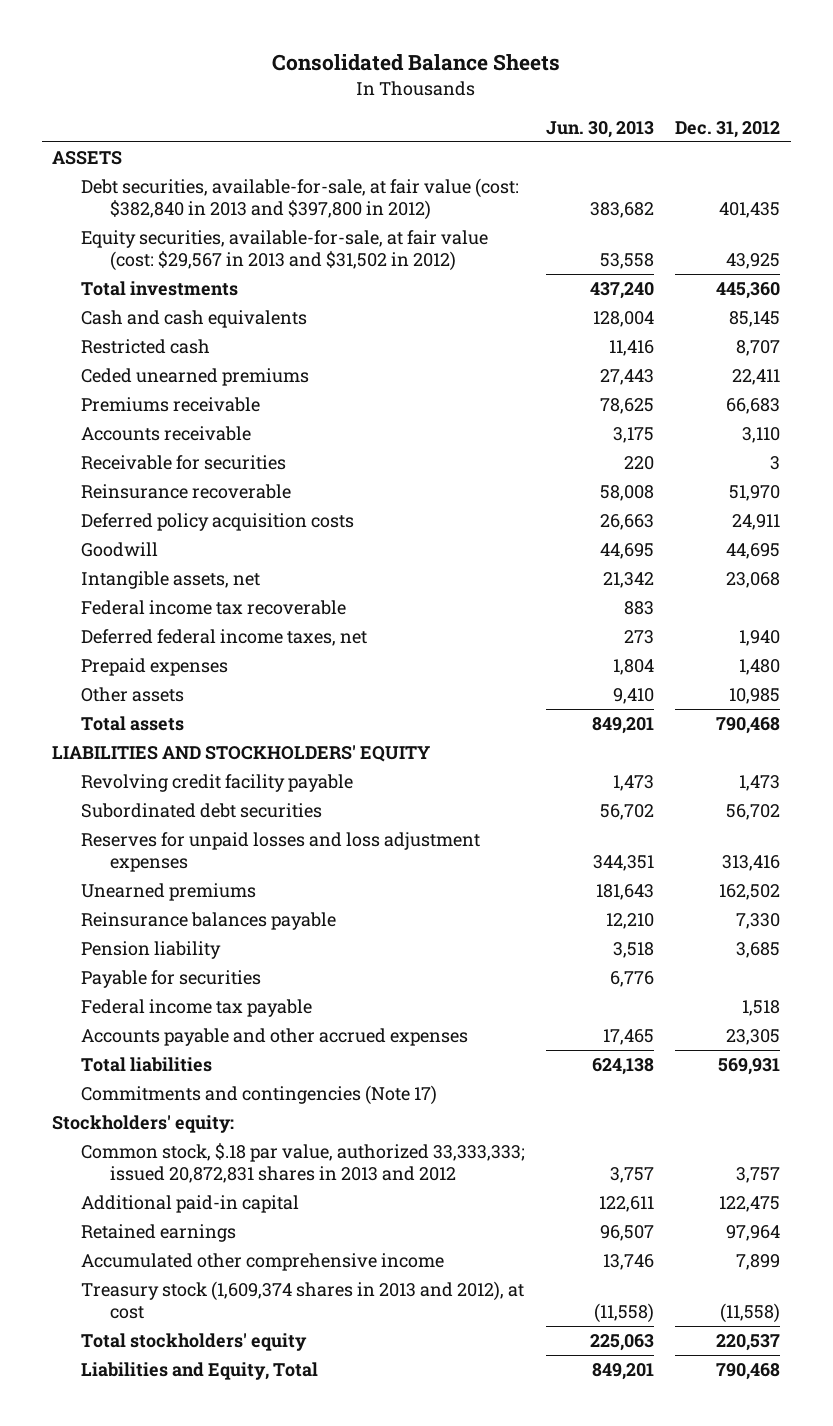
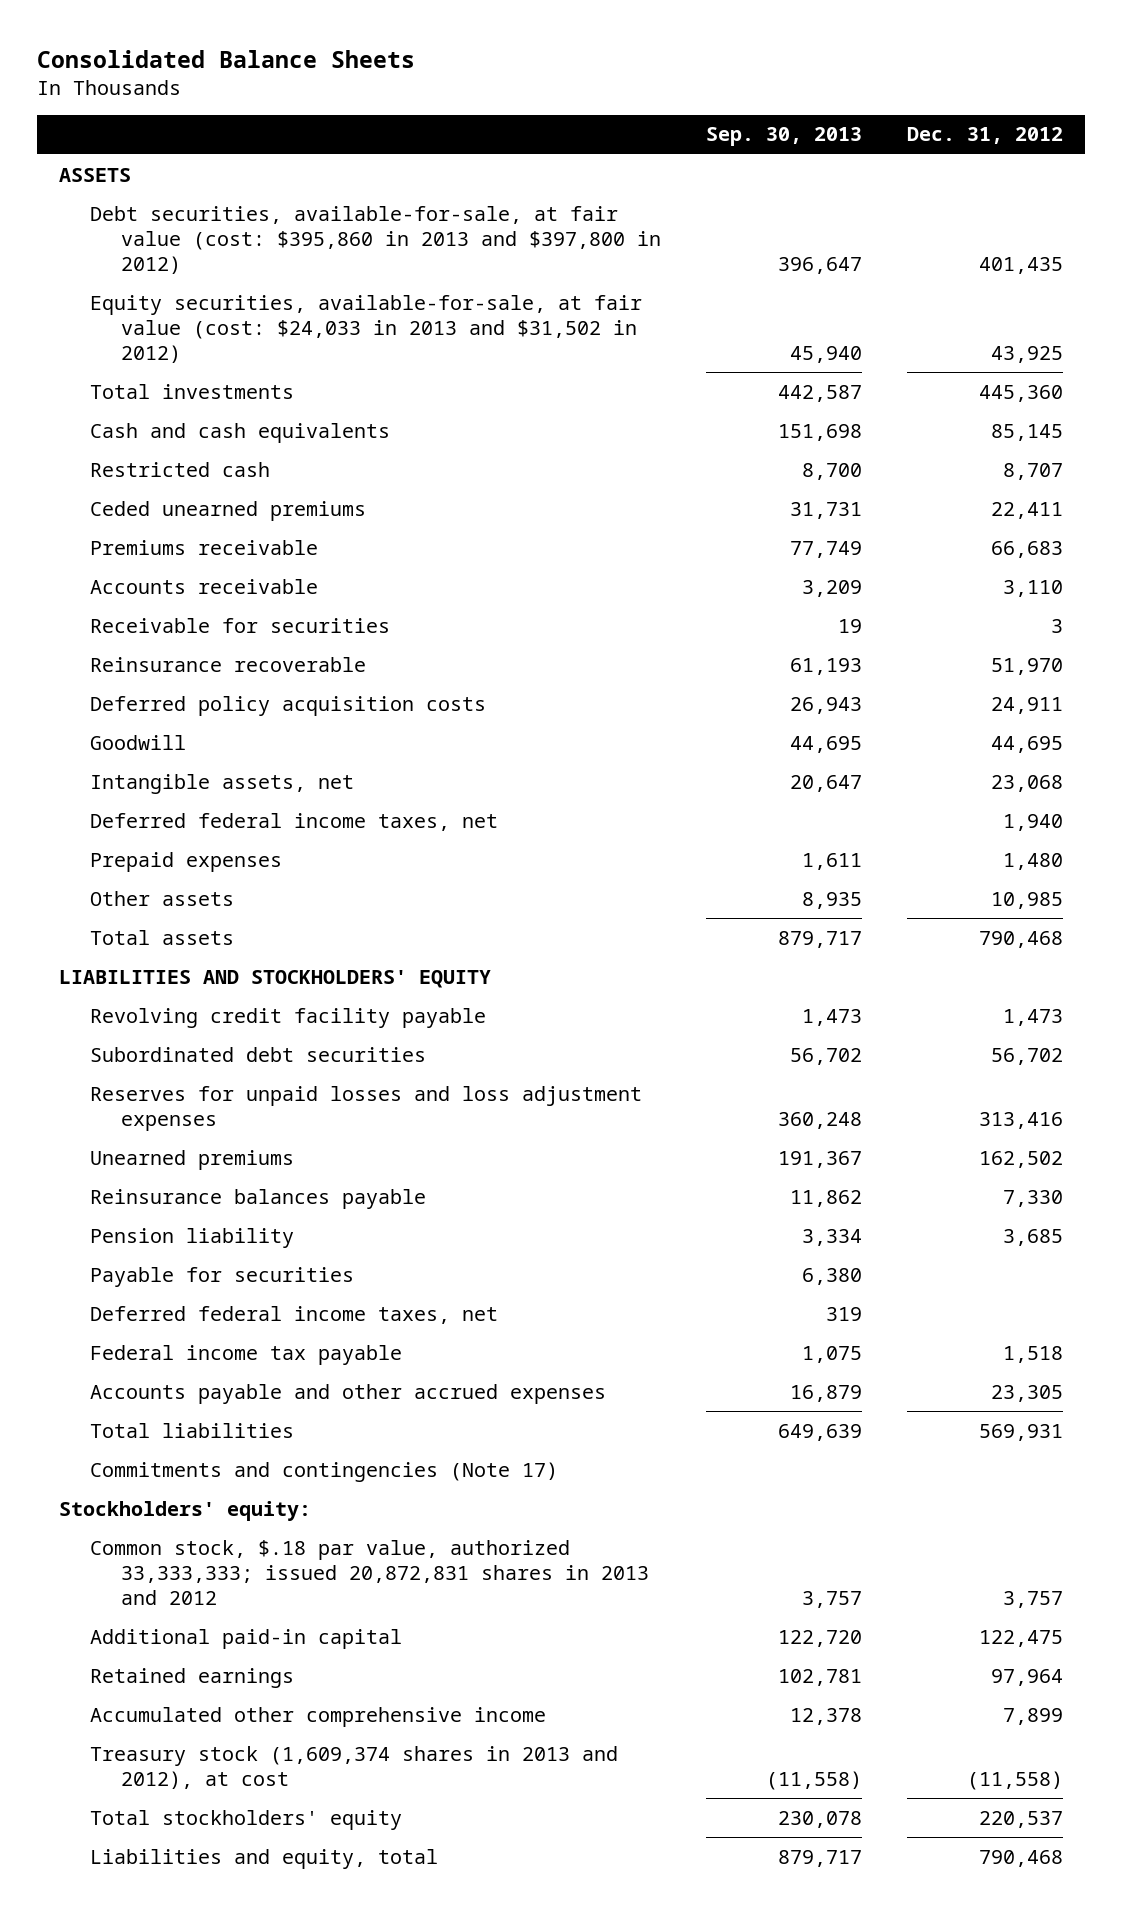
[546,120,655,138] Jun. 30, 2013 -> none
none -> [706,127,863,147] Sep. 30, 2013
[81,178,520,220] Debt securities, available-for-sale, at fair value (cost: $382,840 in 2013 and $397,800 in 2012) -> [90,205,662,274] Debt securities, available-for-sale, at fair value (cost: $395,860 in 2013 and $397,800 in 2012)
[81,230,489,271] Equity securities, available-for-sale, at fair value (cost: $29,567 in 2013 and $31,502 in 2012) -> [90,294,643,363] Equity securities, available-for-sale, at fair value (cost: $24,033 in 2013 and $31,502 in 2012)
[81,600,347,616] Federal income tax recoverable -> none
none -> [90,1305,499,1324] Deferred federal income taxes, net
[81,1362,319,1381] Liabilities and Equity, Total -> [90,1848,439,1869] Liabilities and equity, total

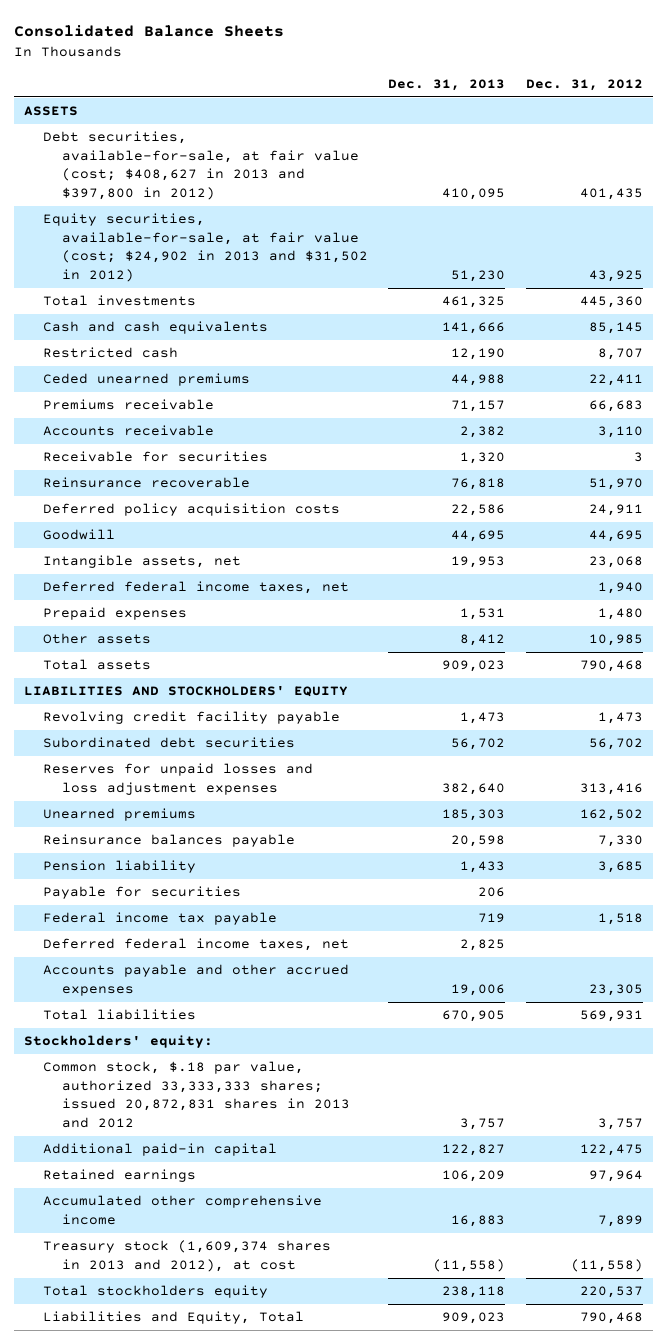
[706,127,863,147] Sep. 30, 2013 -> none
none -> [388,78,506,91] Dec. 31, 2013
[90,205,662,274] Debt securities, available-for-sale, at fair value (cost: $395,860 in 2013 and $397,800 in 2012) -> [43,131,359,200] Debt securities, available-for-sale, at fair value (cost; $408,627 in 2013 and $397,800 in 2012)
[90,294,643,363] Equity securities, available-for-sale, at fair value (cost: $24,033 in 2013 and $31,502 in 2012) -> [43,213,368,282] Equity securities, available-for-sale, at fair value (cost; $24,902 in 2013 and $31,502 in 2012)
[90,1305,499,1324] Deferred federal income taxes, net -> [43,938,350,952] Deferred federal income taxes, net
[90,1461,559,1482] Commitments and contingencies (Note 17) -> none
[90,1539,650,1605] Common stock, $.18 par value, authorized 33,333,333; issued 20,872,831 shares in 2013 and 2012 -> [43,1061,350,1128] Common stock, $.18 par value, authorized 33,333,333 shares; issued 20,872,831 shares in 2013 and 2012
[90,1809,403,1830] Total stockholders' equity -> [43,1285,269,1299] Total stockholders equity
[90,1848,439,1869] Liabilities and equity, total -> [43,1311,305,1325] Liabilities and Equity, Total

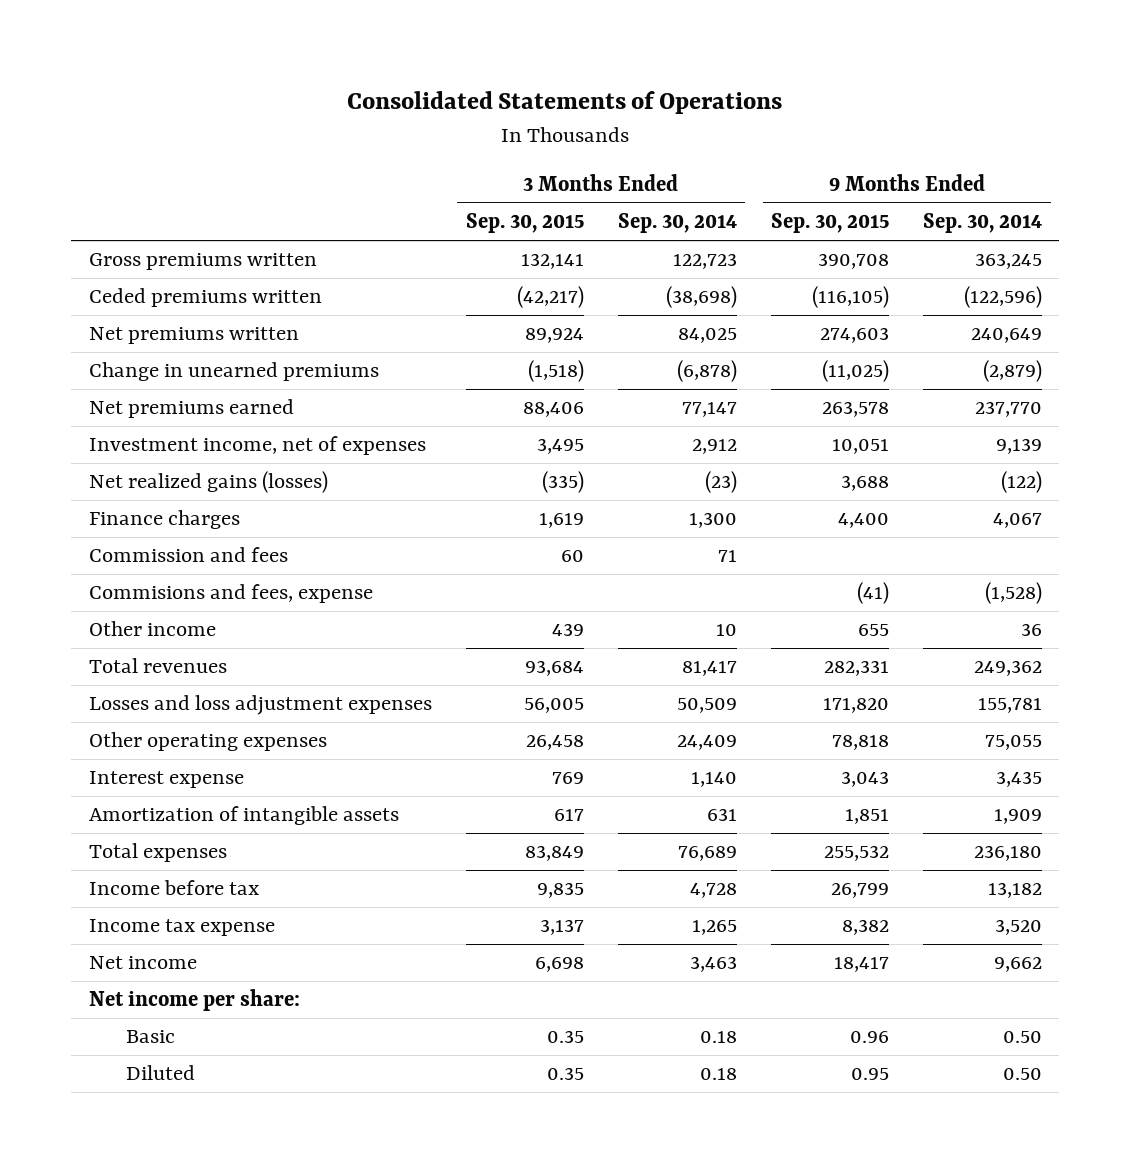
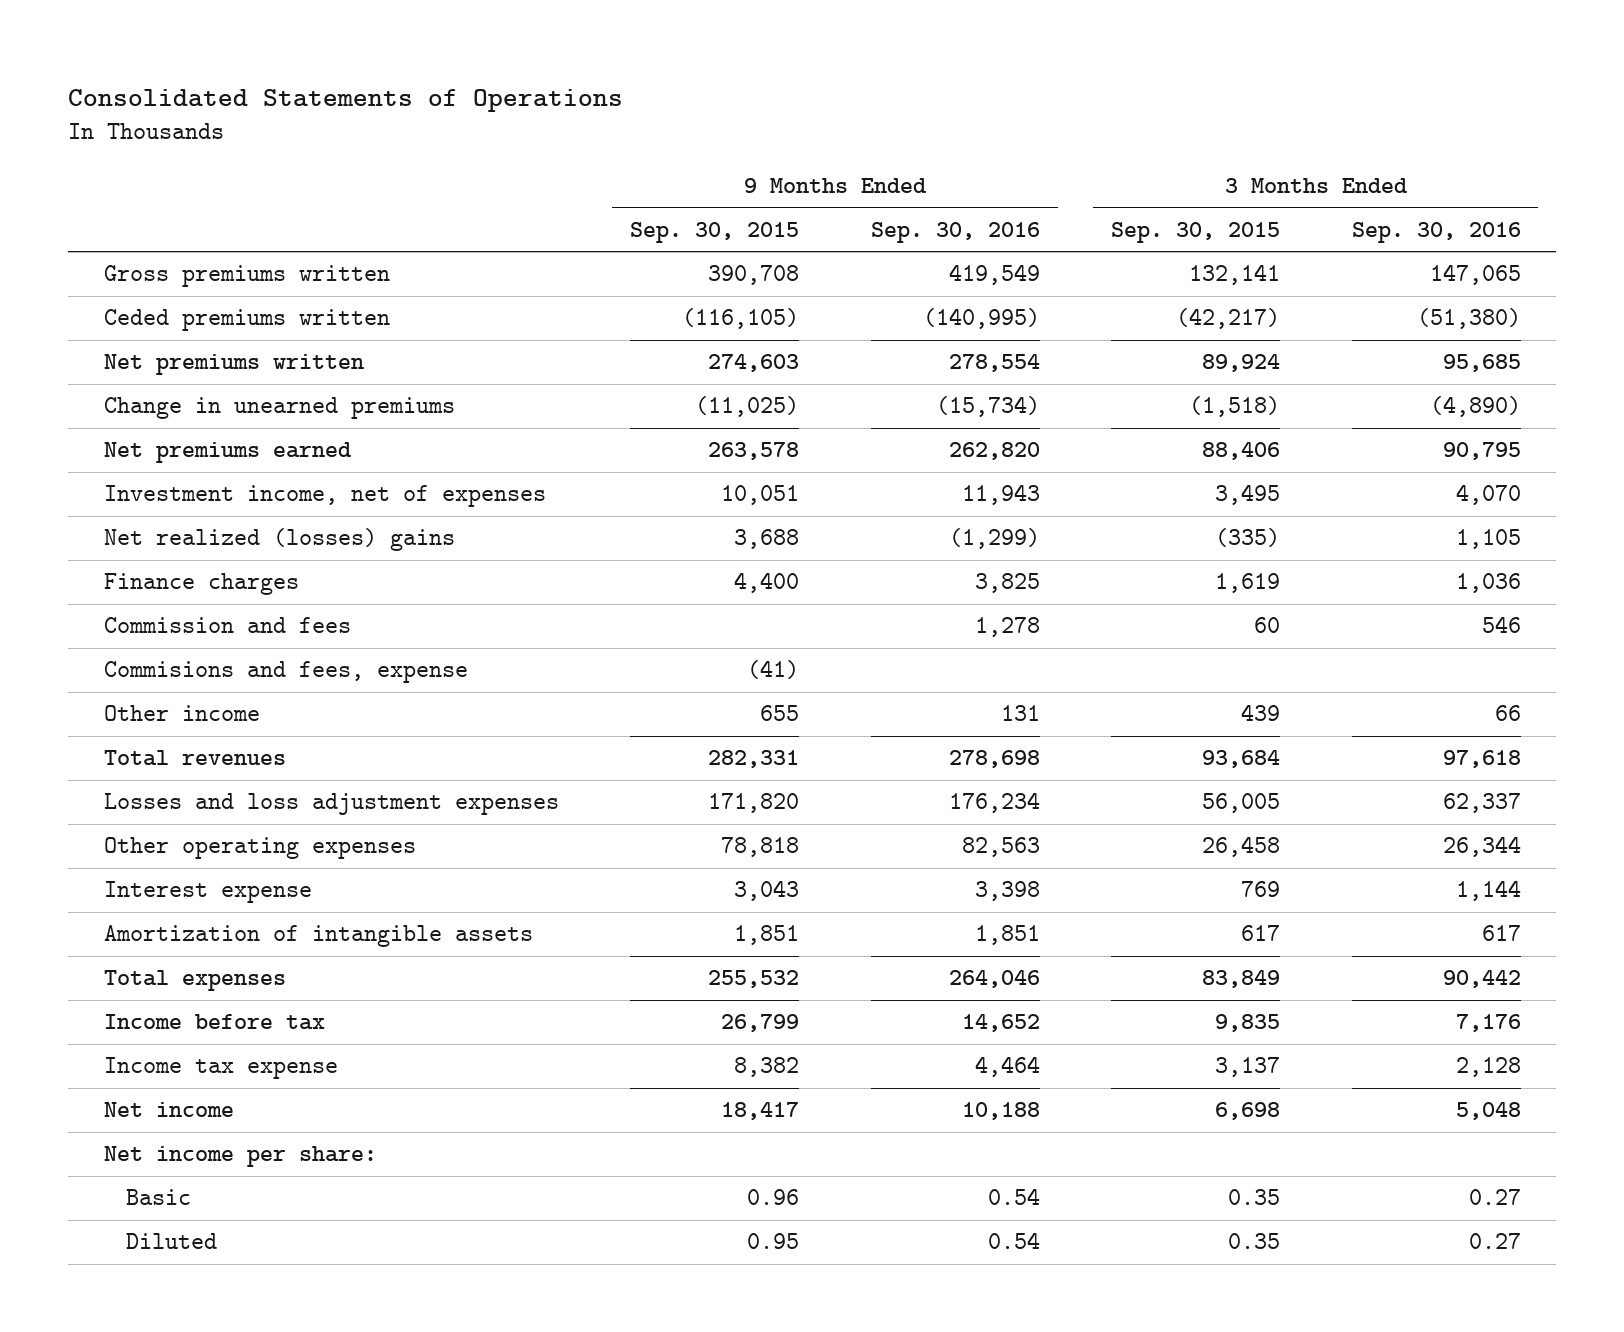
[617,213,737,234] Sep. 30, 2014 -> none
[923,213,1043,234] Sep. 30, 2014 -> none
none -> [870,221,1040,243] Sep. 30, 2016
none -> [1351,221,1521,243] Sep. 30, 2016
[88,471,328,494] Net realized gains (losses) -> [103,528,455,552] Net realized (losses) gains

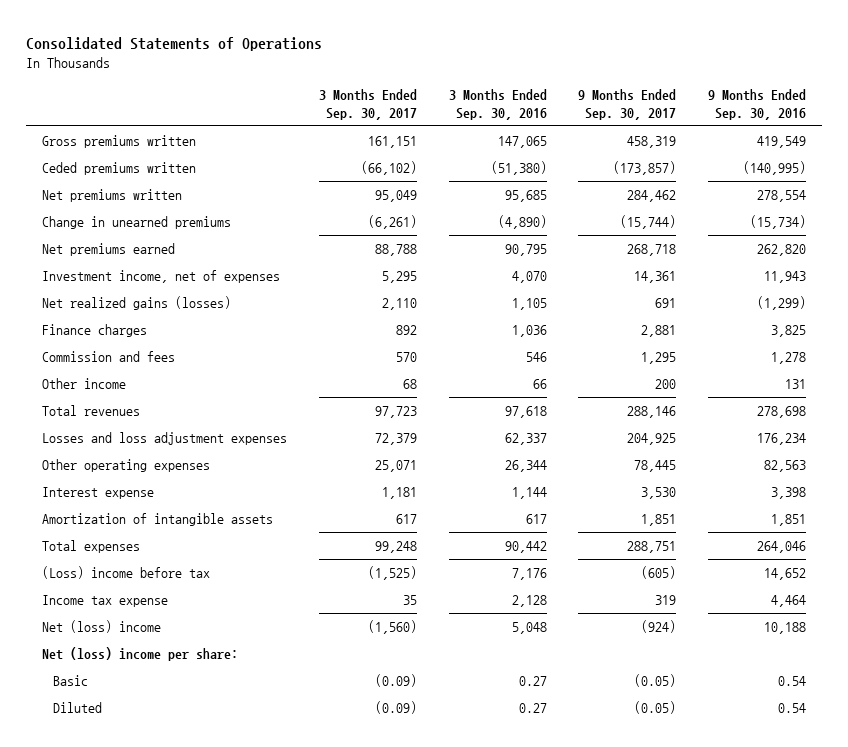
[630,221,800,243] Sep. 30, 2015 -> none
[1111,221,1281,243] Sep. 30, 2015 -> none
none -> [318,88,417,120] 3 Months Ended Sep. 30, 2017
none -> [578,88,677,120] 9 Months Ended Sep. 30, 2017
[103,528,455,552] Net realized (losses) gains -> [42,295,232,310] Net realized gains (losses)
[103,661,468,684] Commisions and fees, expense -> none
[103,1014,325,1031] Income before tax -> [42,565,211,579] (Loss) income before tax
[103,1102,234,1118] Net income -> [42,619,162,633] Net (loss) income
[103,1146,377,1168] Net income per share: -> [42,646,239,661] Net (loss) income per share:

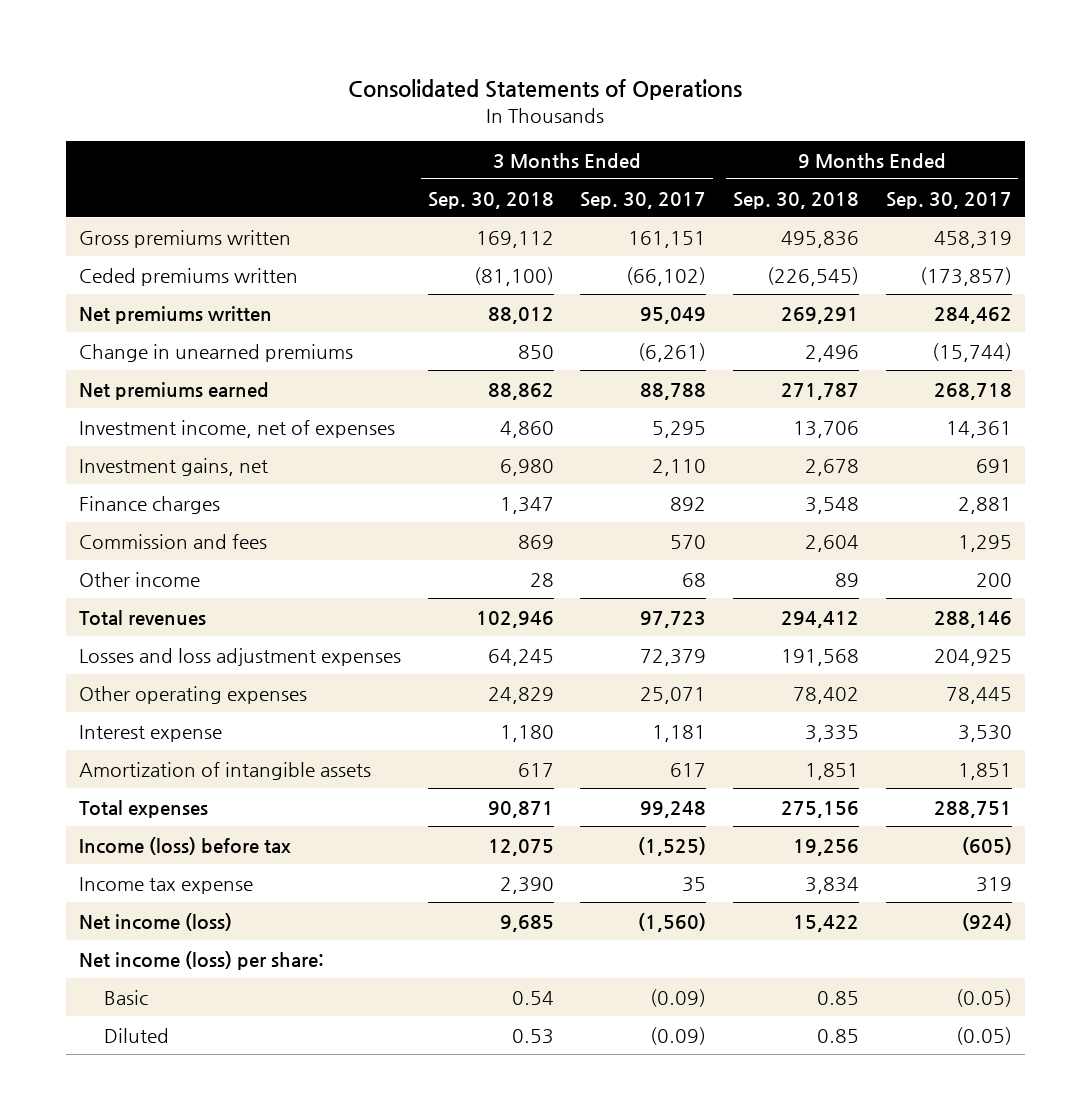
[448,88,547,120] 3 Months Ended Sep. 30, 2016 -> none
[708,88,807,120] 9 Months Ended Sep. 30, 2016 -> none
none -> [427,191,554,209] Sep. 30, 2018
none -> [733,191,860,209] Sep. 30, 2018
[42,295,232,310] Net realized gains (losses) -> [79,457,269,476] Investment gains, net
[42,565,211,579] (Loss) income before tax -> [79,836,292,855] Income (loss) before tax
[42,619,162,633] Net (loss) income -> [79,912,233,931] Net income (loss)
[42,646,239,661] Net (loss) income per share: -> [79,950,325,970] Net income (loss) per share:

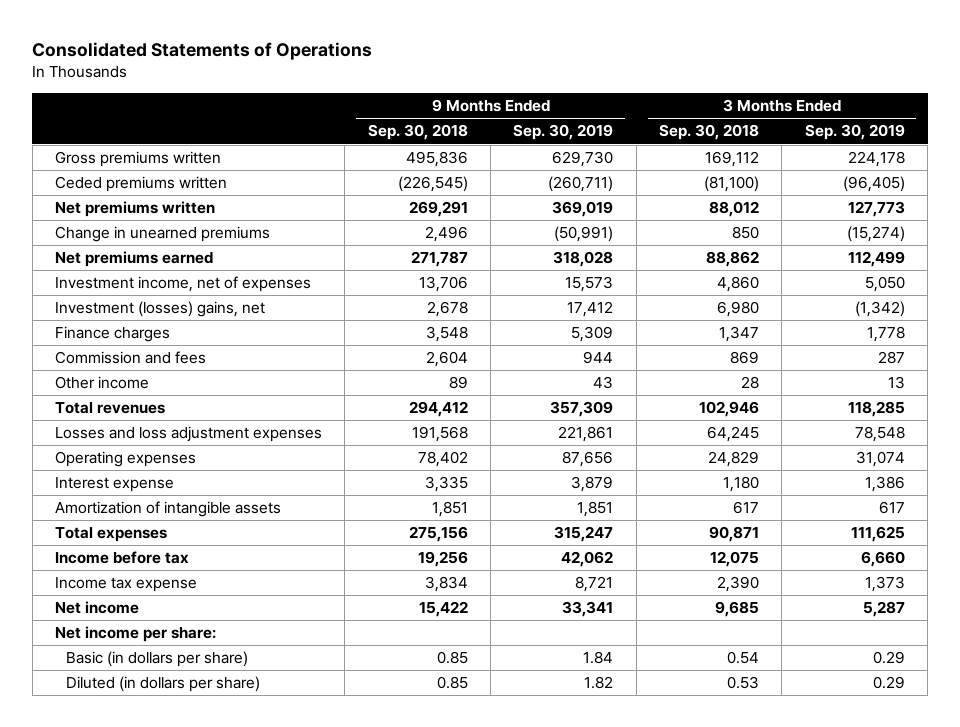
[580,191,707,209] Sep. 30, 2017 -> none
[885,191,1012,209] Sep. 30, 2017 -> none
none -> [513,124,614,141] Sep. 30, 2019
none -> [804,124,905,141] Sep. 30, 2019
[79,457,269,476] Investment gains, net -> [54,301,265,318] Investment (losses) gains, net
[79,685,308,704] Other operating expenses -> [54,451,196,468] Operating expenses
[79,836,292,855] Income (loss) before tax -> [54,551,189,565] Income before tax
[79,912,233,931] Net income (loss) -> [54,601,139,615] Net income
[79,950,325,970] Net income (loss) per share: -> [54,626,216,643] Net income per share:
[104,989,149,1005] Basic -> [66,651,249,668] Basic (in dollars per share)
[104,1027,170,1043] Diluted -> [66,676,261,693] Diluted (in dollars per share)

